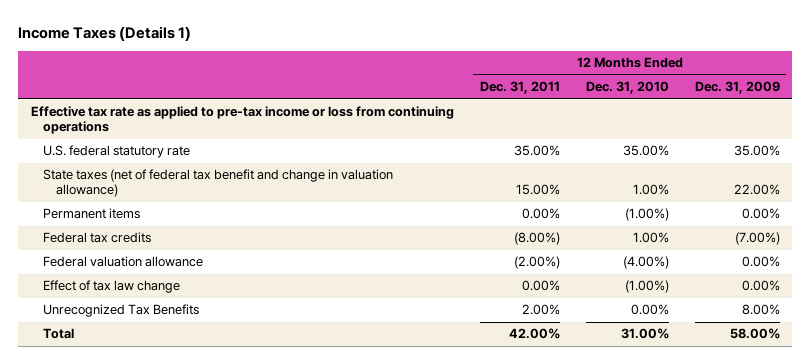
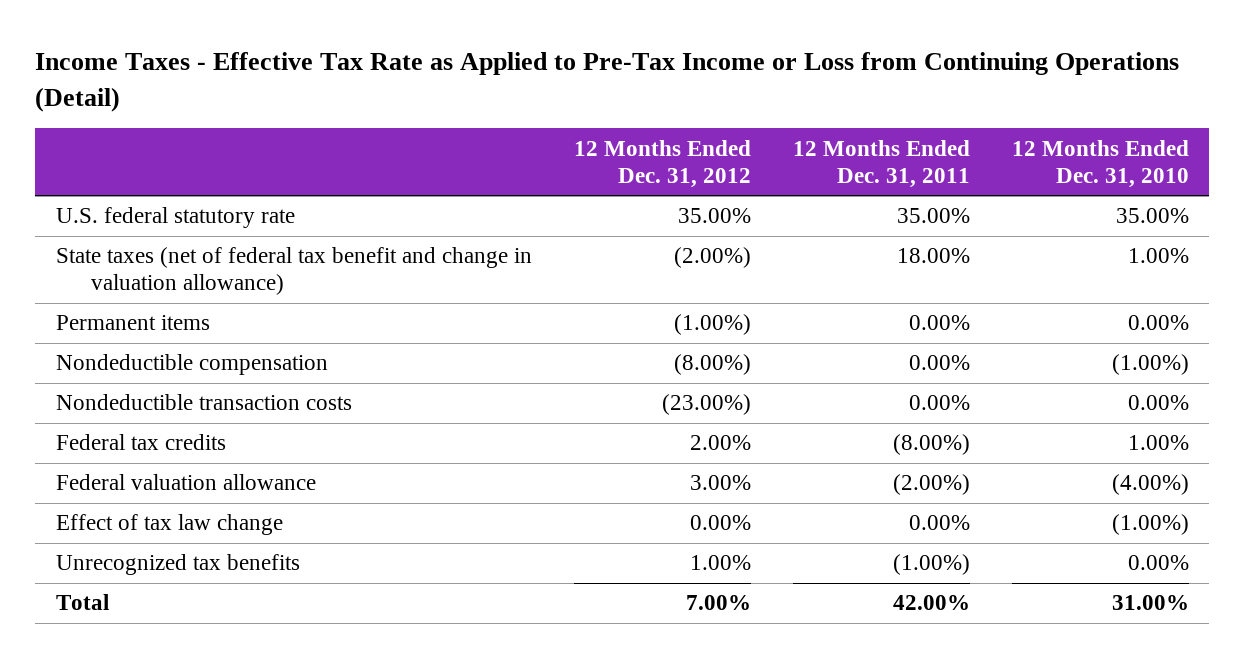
[17,26,191,42] Income Taxes (Details 1) -> [34,52,1179,112] Income Taxes - Effective Tax Rate as Applied to Pre-Tax Income or Loss from Continuing Operations (Detail)
[694,81,780,95] Dec. 31, 2009 -> none
none -> [573,139,751,188] 12 Months Ended Dec. 31, 2012
[30,106,454,135] Effective tax rate as applied to pre-tax income or loss from continuing operations -> none
[515,184,560,196] 15.00% -> [896,248,970,264] 18.00%
[624,208,669,222] (1.00%) -> [1127,315,1189,331] 0.00%
none -> [55,354,328,376] Nondeductible compensation
none -> [55,394,352,411] Nondeductible transaction costs
[43,304,200,318] Unrecognized Tax Benefits -> [55,554,300,576] Unrecognized tax benefits
[521,304,560,316] 2.00% -> [892,554,970,576] (1.00%)

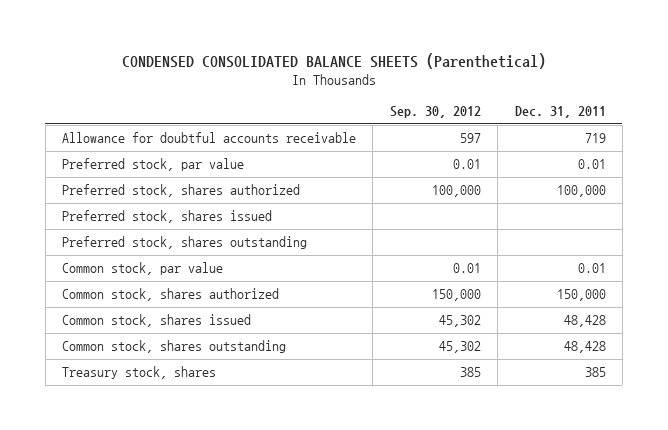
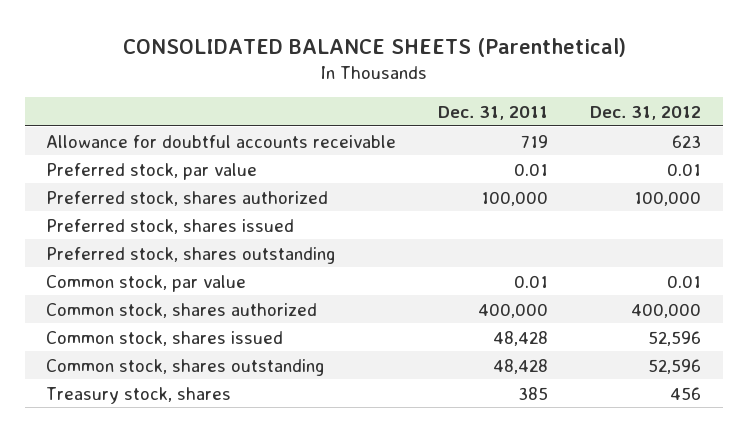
[121,53,546,70] CONDENSED CONSOLIDATED BALANCE SHEETS (Parenthetical) -> [122,37,626,57] CONSOLIDATED BALANCE SHEETS (Parenthetical)
[389,105,481,118] Sep. 30, 2012 -> none
none -> [590,105,702,120] Dec. 31, 2012
[556,289,606,302] 150,000 -> [478,302,549,318] 400,000

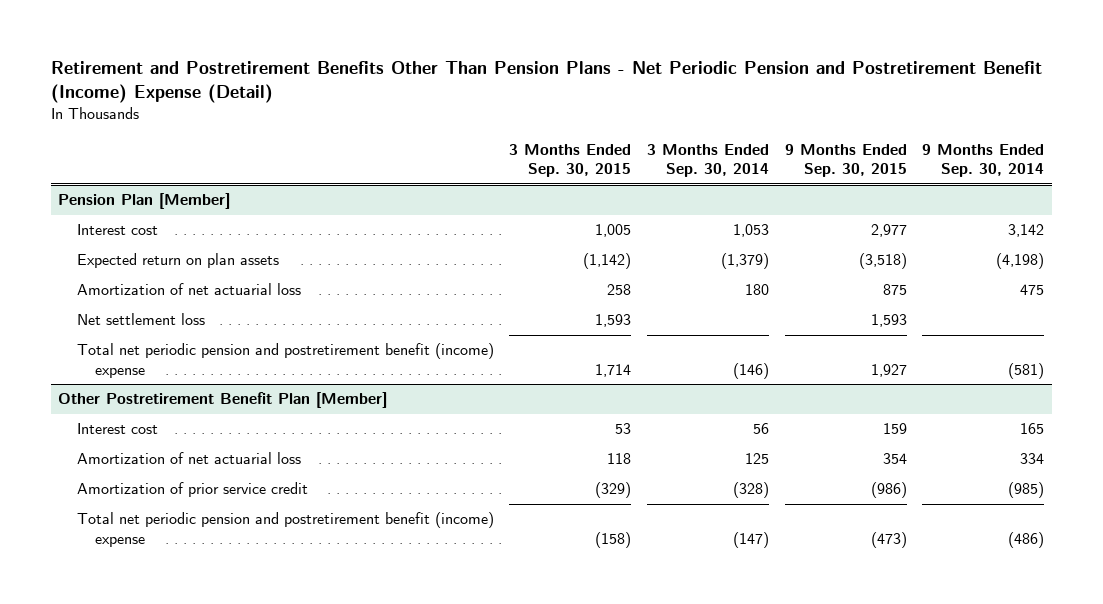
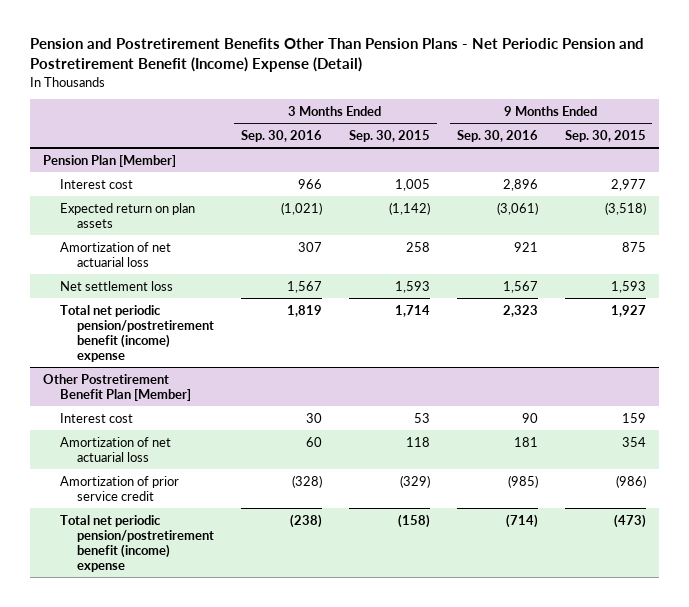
[50,61,1042,104] Retirement and Postretirement Benefits Other Than Pension Plans - Net Periodic Pension and Postretirement Benefit (Income) Expense (Detail) -> [29,38,644,73] Pension and Postretirement Benefits Other Than Pension Plans - Net Periodic Pension and Postretirement Benefit (Income) Expense (Detail)
[647,143,770,178] 3 Months Ended Sep. 30, 2014 -> none
[922,143,1045,178] 9 Months Ended Sep. 30, 2014 -> none
none -> [241,129,323,142] Sep. 30, 2016
none -> [456,129,538,142] Sep. 30, 2016
[76,343,494,378] Total net periodic pension and postretirement benefit (income) expense -> [60,304,215,362] Total net periodic pension/postretirement benefit (income) expense
[76,512,494,547] Total net periodic pension and postretirement benefit (income) expense -> [60,514,215,572] Total net periodic pension/postretirement benefit (income) expense

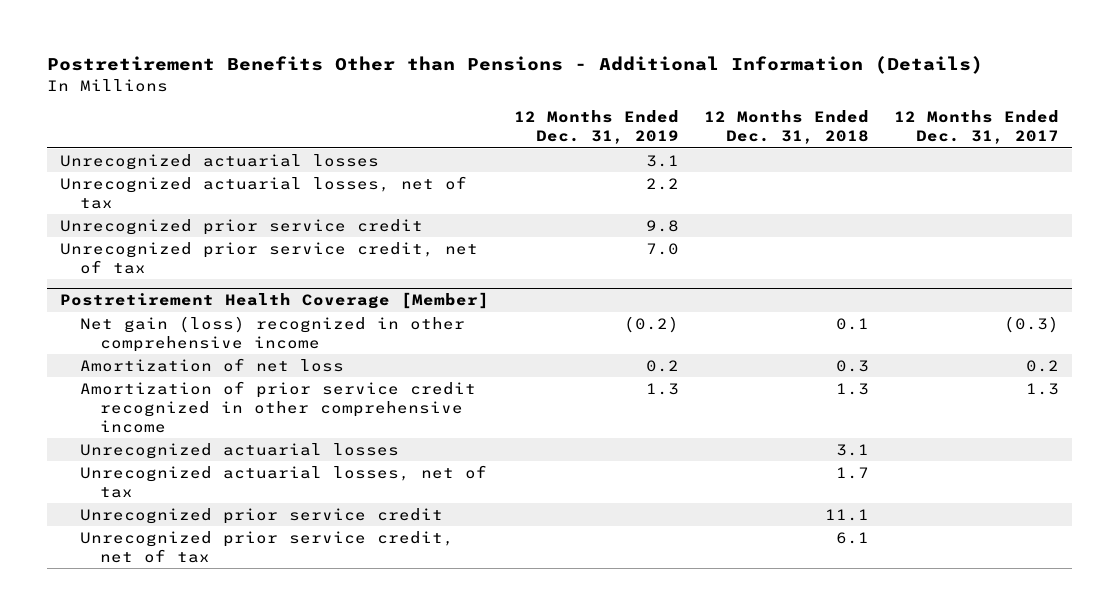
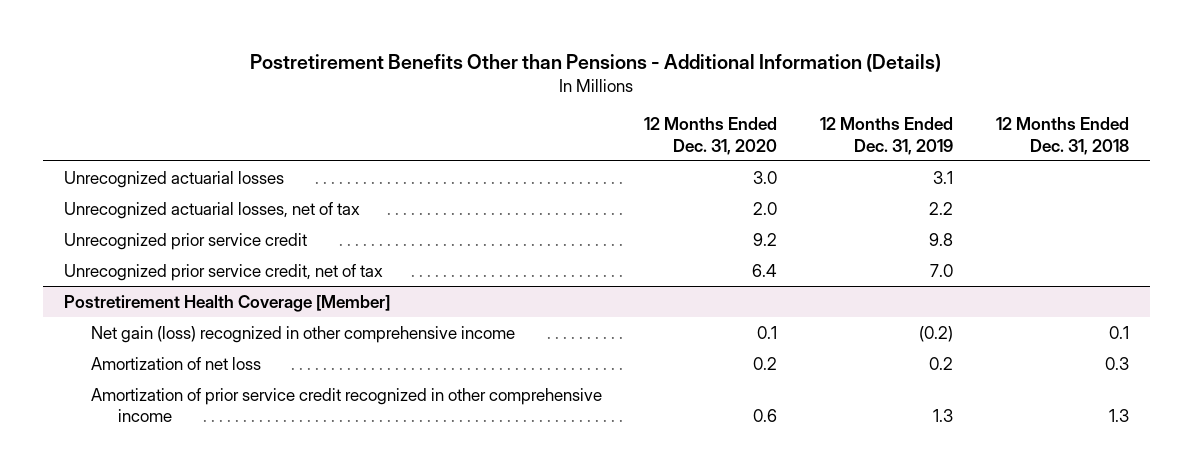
[894,110,1060,145] 12 Months Ended Dec. 31, 2017 -> none
none -> [644,117,778,155] 12 Months Ended Dec. 31, 2020
[79,442,399,459] Unrecognized actuarial losses -> none
[79,464,487,498] Unrecognized actuarial losses, net of tax -> none
[79,507,443,524] Unrecognized prior service credit -> none
[79,530,454,563] Unrecognized prior service credit, net of tax -> none

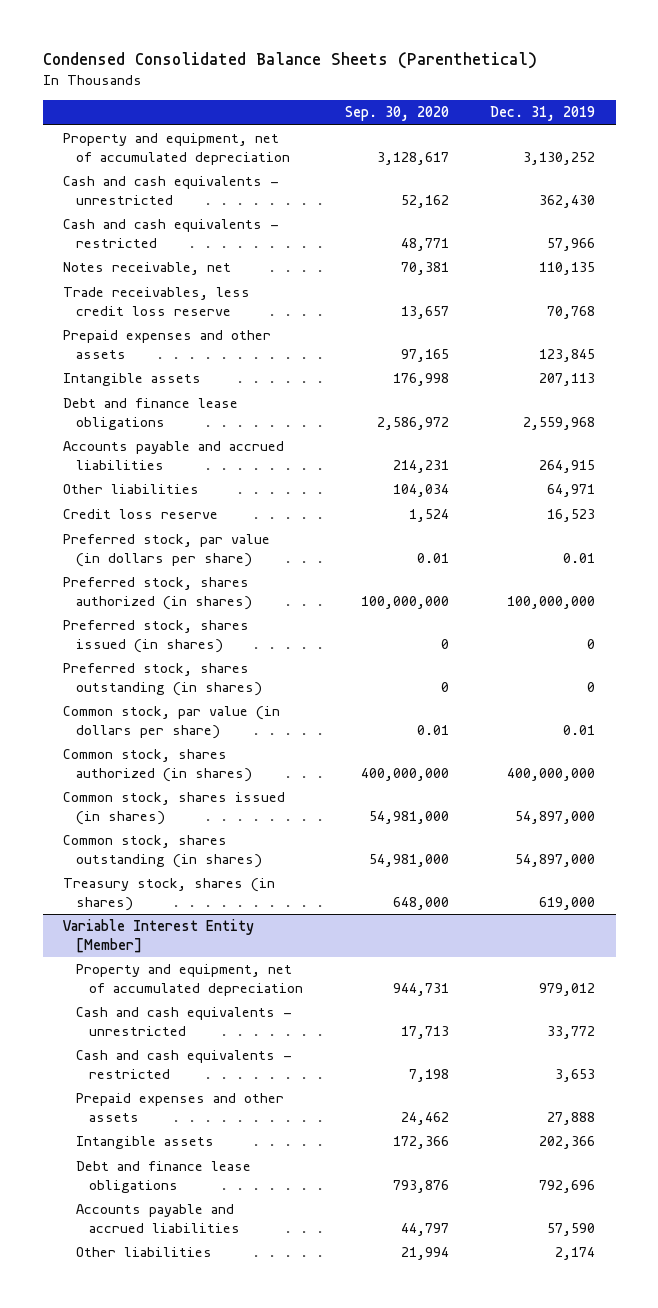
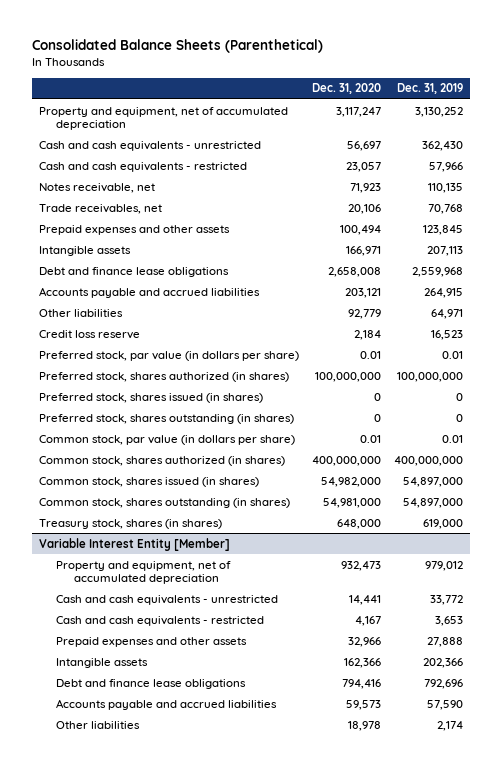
[42,52,537,70] Condensed Consolidated Balance Sheets (Parenthetical) -> [32,39,324,54] Consolidated Balance Sheets (Parenthetical)
[344,106,449,122] Sep. 30, 2020 -> none
none -> [312,83,382,95] Dec. 31, 2020
[63,287,251,316] Trade receivables, less credit loss reserve -> [39,203,163,214] Trade receivables, net

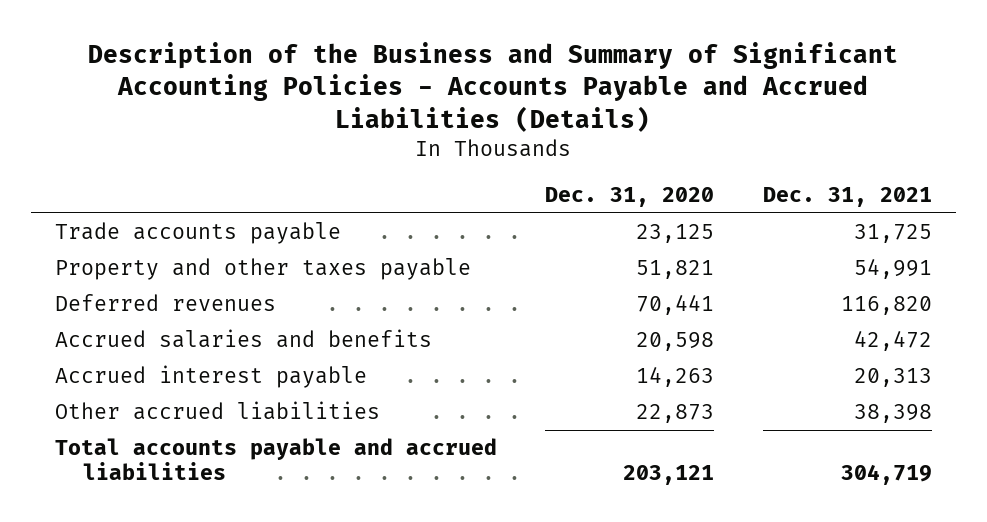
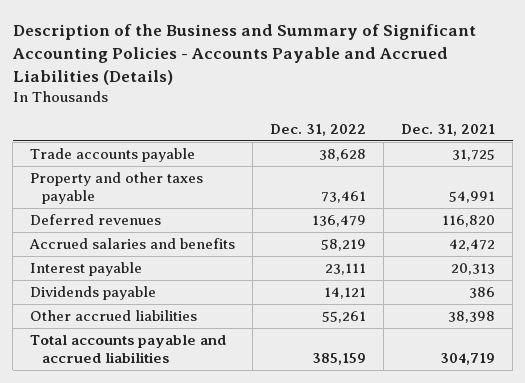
[545,186,715,207] Dec. 31, 2020 -> none
none -> [270,124,367,137] Dec. 31, 2022
[54,365,367,389] Accrued interest payable -> [30,262,143,277] Interest payable
none -> [30,286,157,301] Dividends payable

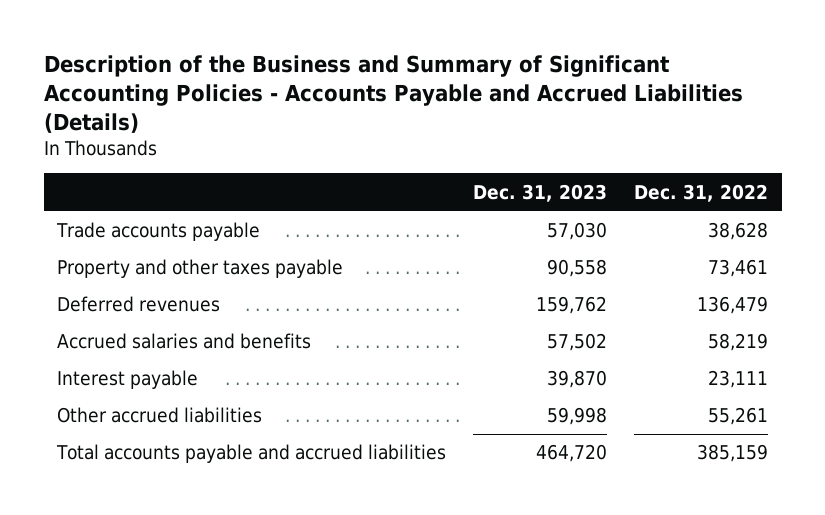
[401,124,496,137] Dec. 31, 2021 -> none
none -> [473,183,608,202] Dec. 31, 2023
[30,286,157,301] Dividends payable -> none

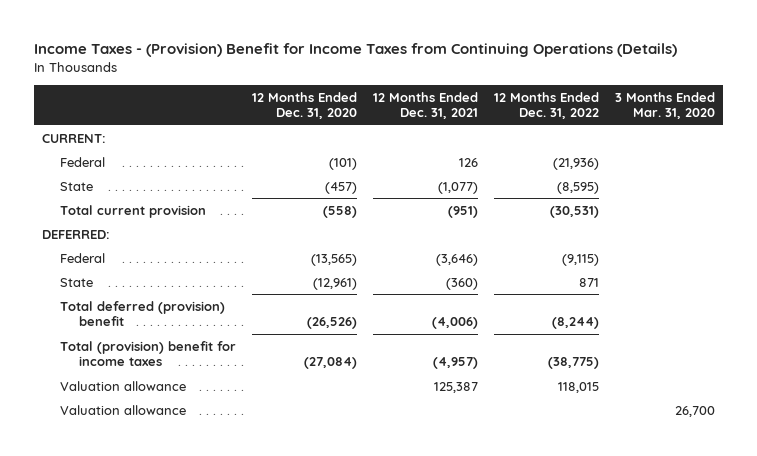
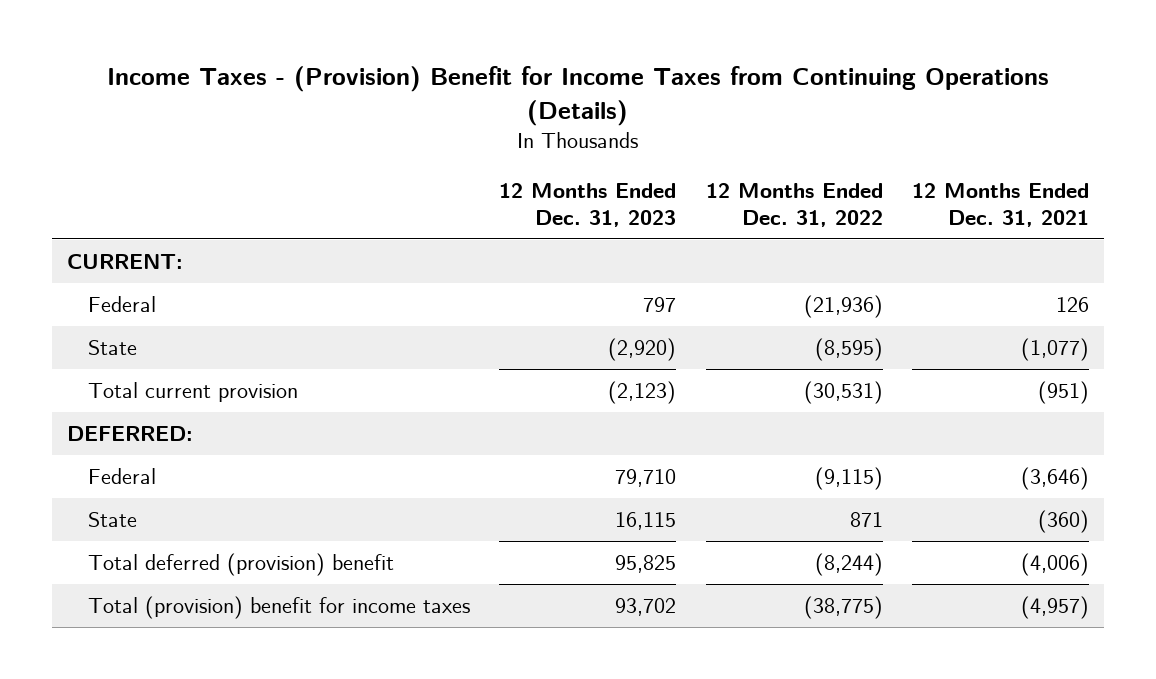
[252,91,358,120] 12 Months Ended Dec. 31, 2020 -> none
[615,91,716,120] 3 Months Ended Mar. 31, 2020 -> none
none -> [499,182,677,227] 12 Months Ended Dec. 31, 2023
[60,380,187,391] Valuation allowance -> none
[60,404,187,415] Valuation allowance -> none

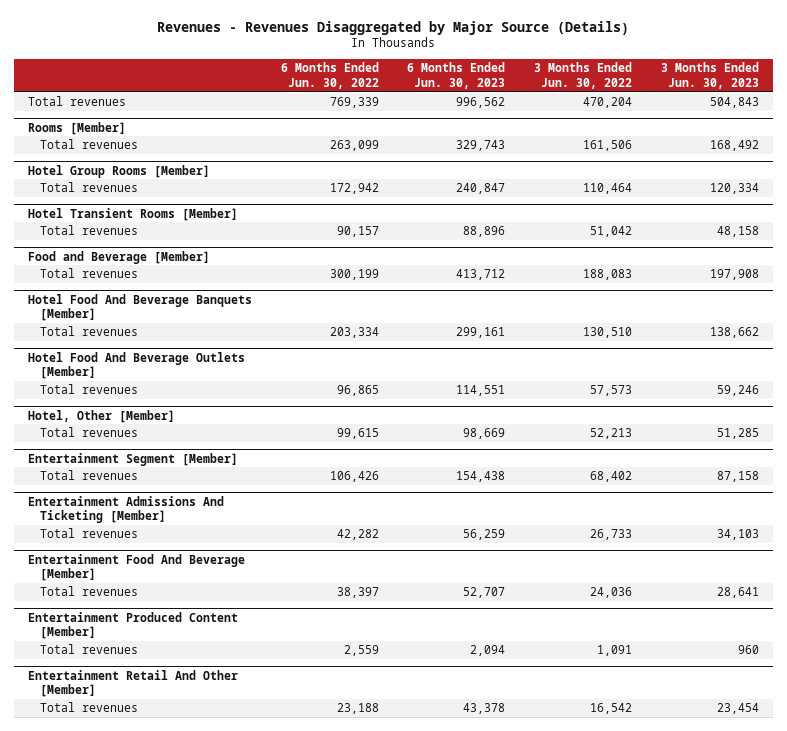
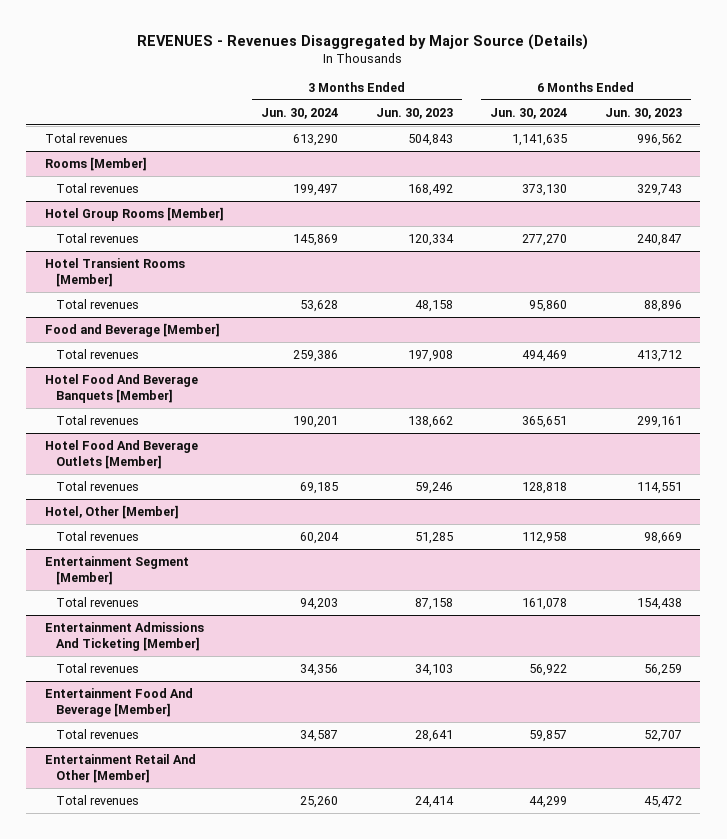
[157,20,630,35] Revenues - Revenues Disaggregated by Major Source (Details) -> [137,33,589,50] REVENUES - Revenues Disaggregated by Major Source (Details)
[280,62,379,89] 6 Months Ended Jun. 30, 2022 -> none
[533,62,632,89] 3 Months Ended Jun. 30, 2022 -> none
none -> [261,107,339,119] Jun. 30, 2024
none -> [490,107,568,119] Jun. 30, 2024
[28,611,239,640] Entertainment Produced Content [Member] -> none
[40,644,139,655] Total revenues -> none
[463,703,506,715] 43,378 -> [643,795,682,808] 45,472
[716,703,759,715] 23,454 -> [414,795,454,808] 24,414

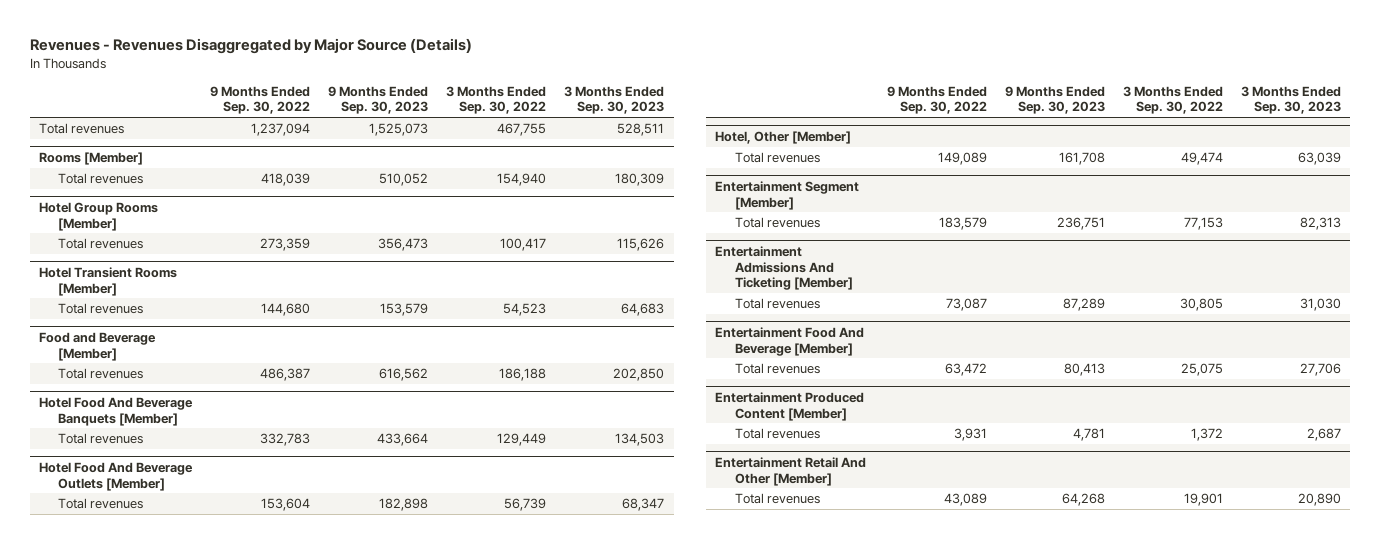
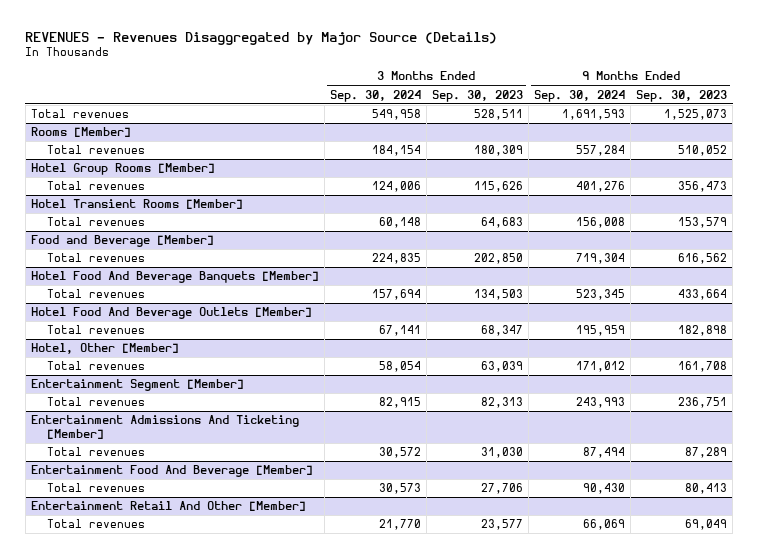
[29,37,472,54] Revenues - Revenues Disaggregated by Major Source (Details) -> [25,31,498,45] REVENUES - Revenues Disaggregated by Major Source (Details)
[209,85,310,115] 9 Months Ended Sep. 30, 2022 -> none
[446,85,547,115] 3 Months Ended Sep. 30, 2022 -> none
none -> [329,89,421,102] Sep. 30, 2024
none -> [534,89,626,102] Sep. 30, 2024
[715,391,865,421] Entertainment Produced Content [Member] -> none
[734,428,820,440] Total revenues -> none
[1061,493,1105,507] 64,268 -> [685,519,728,531] 69,049
[1298,493,1342,507] 20,890 -> [480,519,523,531] 23,577

